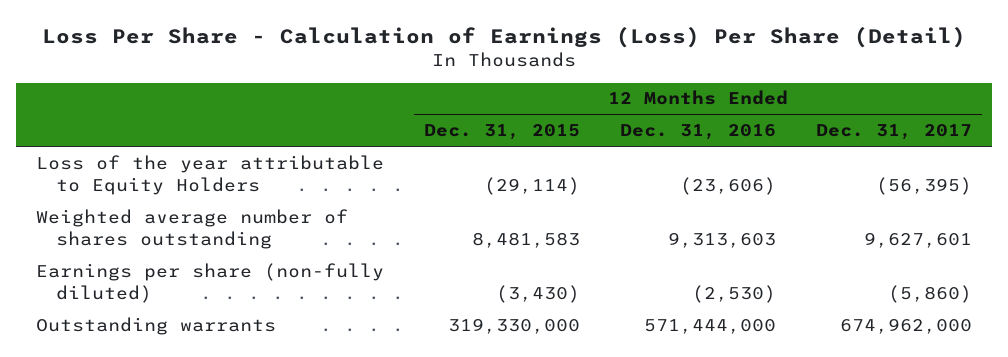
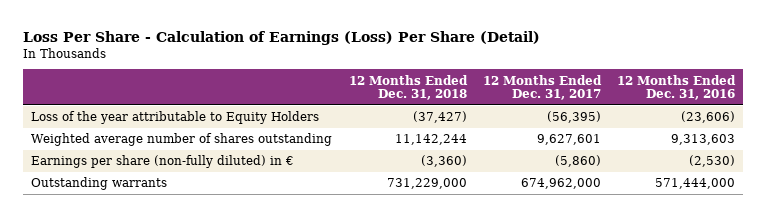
[424,124,581,141] Dec. 31, 2015 -> none
none -> [348,74,468,101] 12 Months Ended Dec. 31, 2018
[36,262,385,303] Earnings per share (non-fully diluted) -> [31,155,295,169] Earnings per share (non-fully diluted) in €

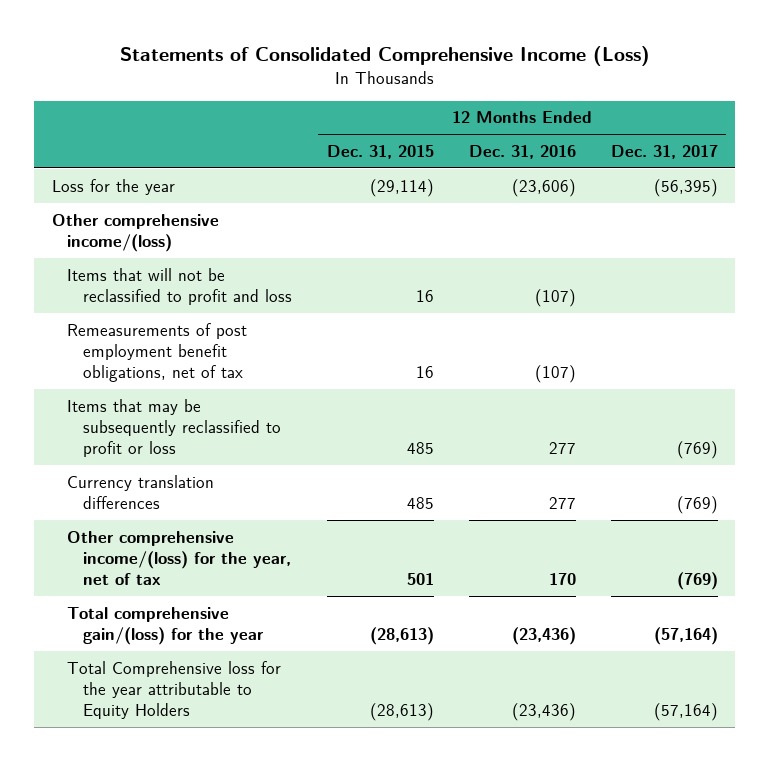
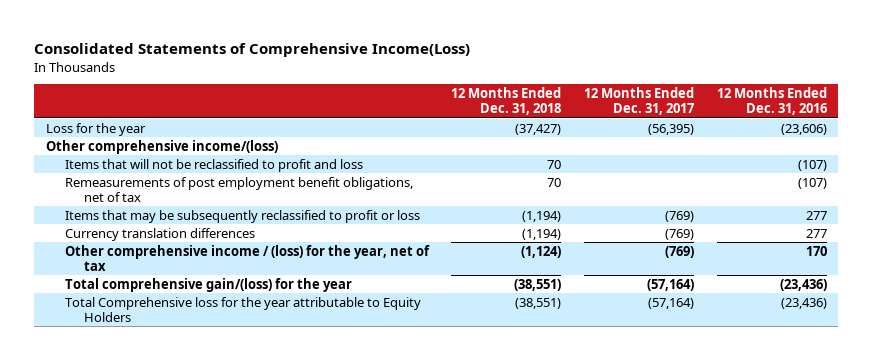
[119,45,650,66] Statements of Consolidated Comprehensive Income (Loss) -> [34,43,471,58] Consolidated Statements of Comprehensive Income(Loss)
[326,145,434,160] Dec. 31, 2015 -> none
none -> [451,87,562,116] 12 Months Ended Dec. 31, 2018
[67,530,292,586] Other comprehensive income/(loss) for the year, net of tax -> [64,244,430,271] Other comprehensive income / (loss) for the year, net of tax

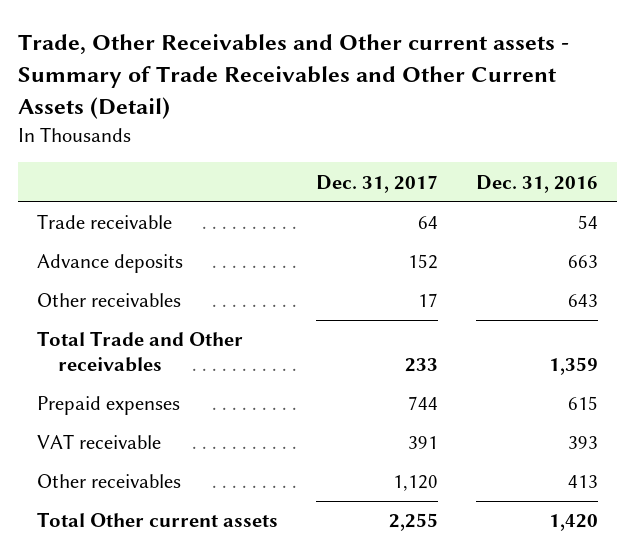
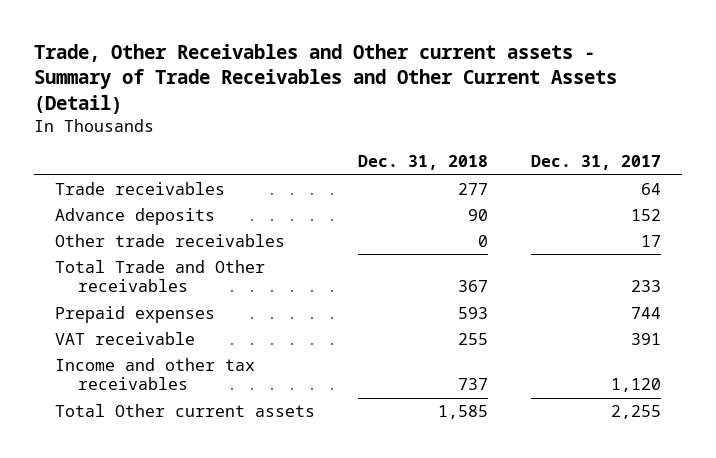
[475,174,598,193] Dec. 31, 2016 -> none
none -> [357,155,488,171] Dec. 31, 2018
[36,214,172,230] Trade receivable -> [55,182,226,196] Trade receivables
[36,293,181,308] Other receivables -> [55,234,286,248] Other trade receivables
[36,474,181,489] Other receivables -> [55,358,256,391] Income and other tax receivables

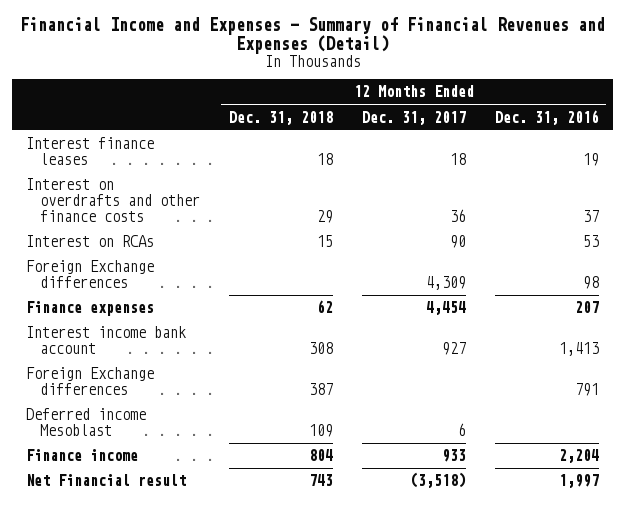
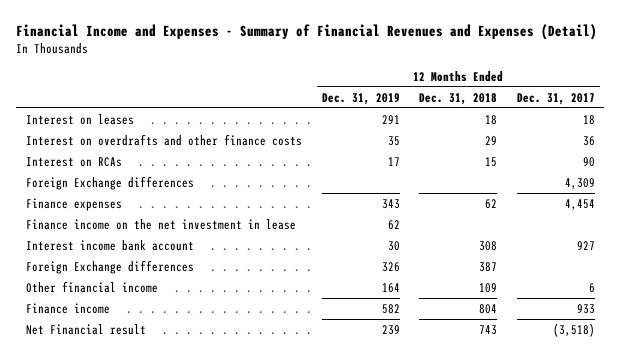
[494,109,599,125] Dec. 31, 2016 -> none
none -> [321,92,400,105] Dec. 31, 2019
[26,137,155,166] Interest finance leases -> [26,113,135,125] Interest on leases
none -> [26,218,297,230] Finance income on the net investment in lease
[26,408,147,437] Deferred income Mesoblast -> [26,280,159,293] Other financial income

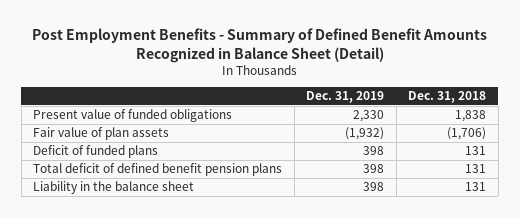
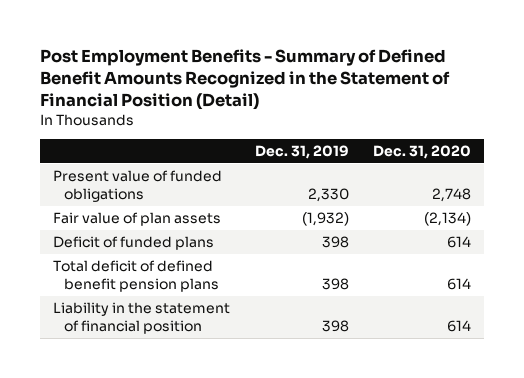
[31,28,487,63] Post Employment Benefits - Summary of Defined Benefit Amounts Recognized in Balance Sheet (Detail) -> [40,49,451,111] Post Employment Benefits - Summary of Defined Benefit Amounts Recognized in the Statement of Financial Position (Detail)
[408,91,487,104] Dec. 31, 2018 -> none
none -> [373,145,472,160] Dec. 31, 2020
[33,181,195,195] Liability in the balance sheet -> [52,302,230,335] Liability in the statement of financial position

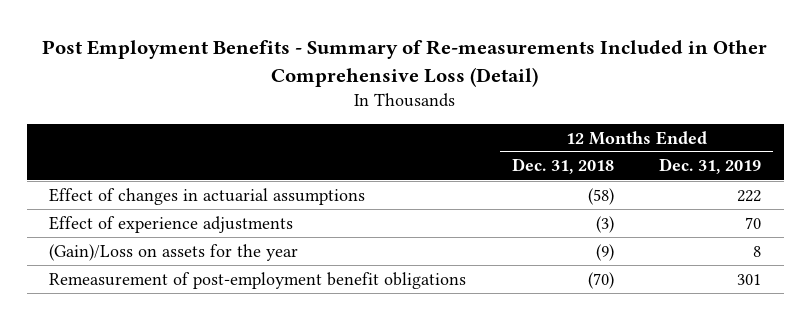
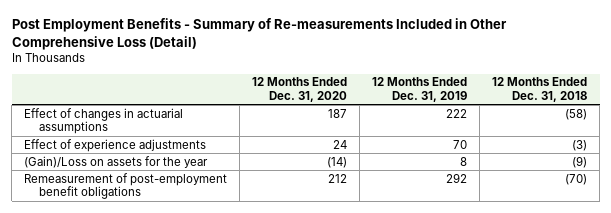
none -> [252,77,348,102] 12 Months Ended Dec. 31, 2020
[737,273,762,285] 301 -> [446,172,468,183] 292

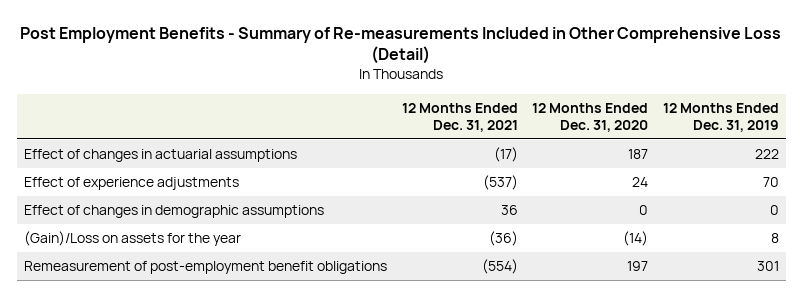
[492,77,588,102] 12 Months Ended Dec. 31, 2018 -> none
none -> [401,102,518,132] 12 Months Ended Dec. 31, 2021
none -> [24,205,325,219] Effect of changes in demographic assumptions
[328,173,348,183] 212 -> [627,261,649,272] 197
[446,172,468,183] 292 -> [756,261,779,272] 301

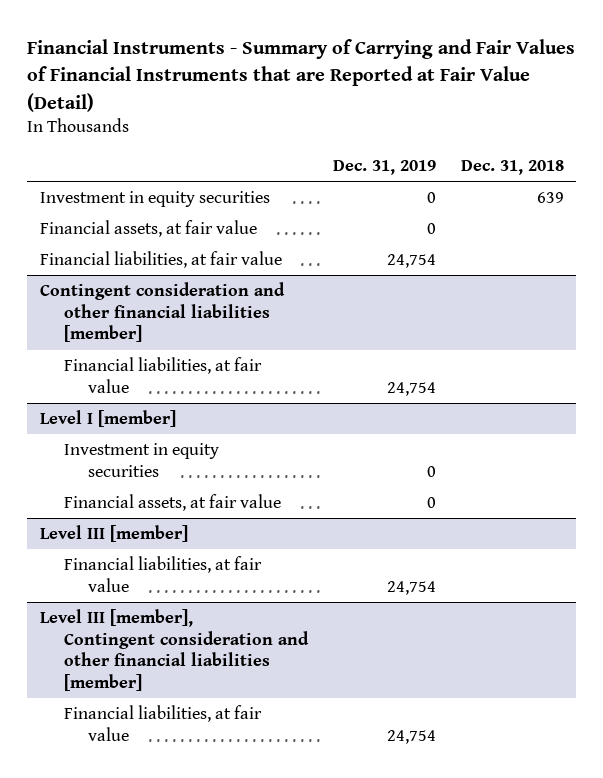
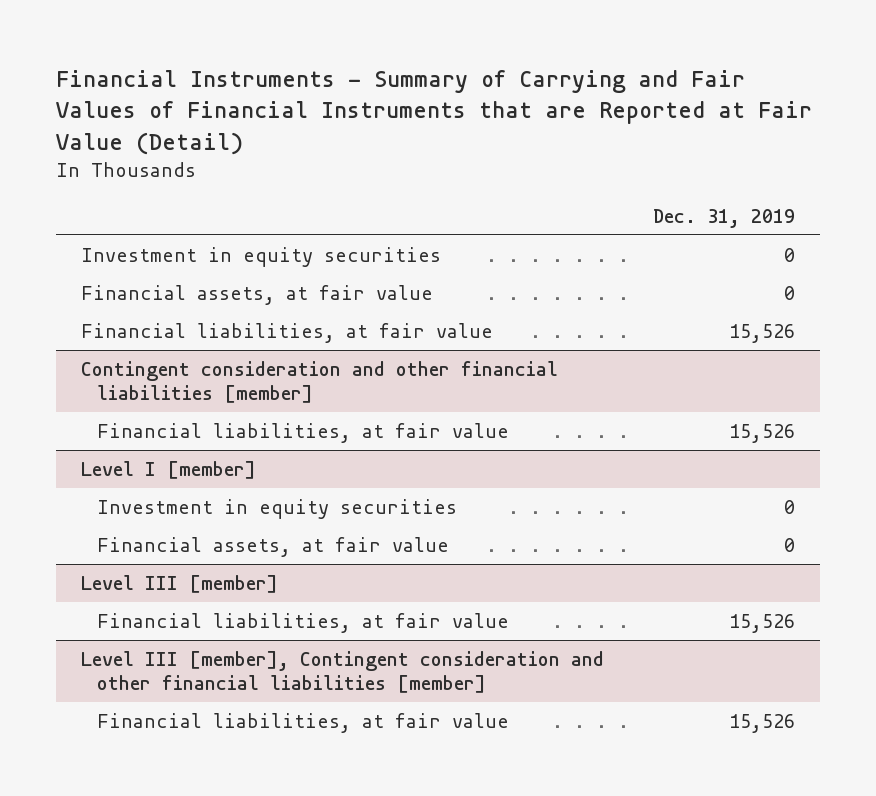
[460,159,564,175] Dec. 31, 2018 -> none
[386,254,436,269] 24,754 -> [729,323,796,343] 15,526
[386,381,436,396] 24,754 -> [729,423,796,443] 15,526
[386,580,436,595] 24,754 -> [729,613,796,633] 15,526
[386,729,436,744] 24,754 -> [729,713,796,733] 15,526

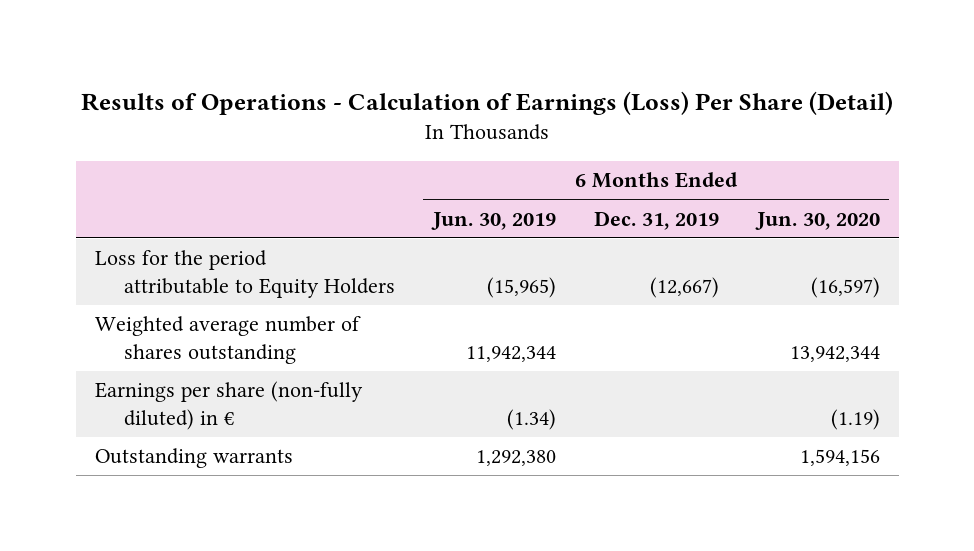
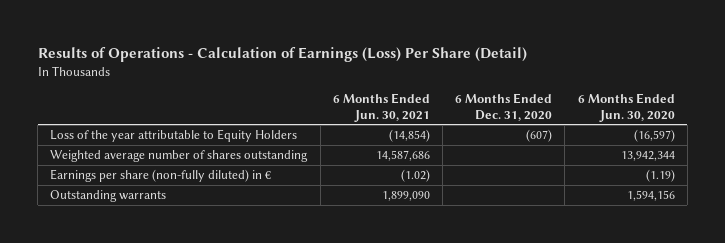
[430,211,556,230] Jun. 30, 2019 -> none
[593,210,719,230] Dec. 31, 2019 -> none
none -> [332,93,430,122] 6 Months Ended Jun. 30, 2021
none -> [455,93,553,121] 6 Months Ended Dec. 31, 2020
[94,250,395,299] Loss for the period attributable to Equity Holders -> [50,129,298,143] Loss of the year attributable to Equity Holders

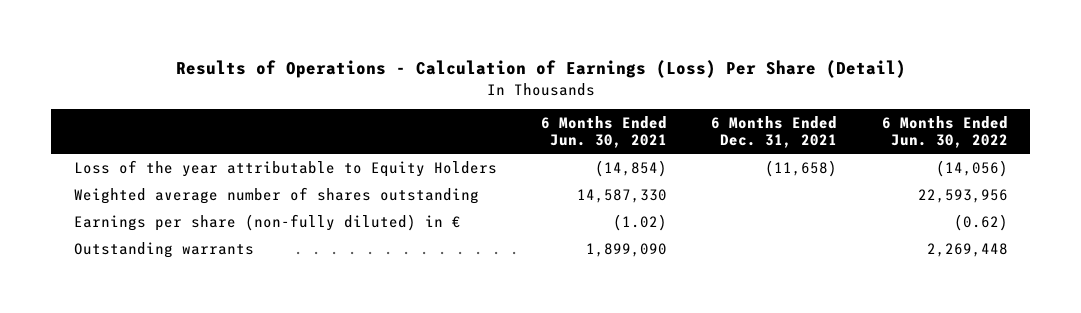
[455,93,553,121] 6 Months Ended Dec. 31, 2020 -> none
[577,93,675,122] 6 Months Ended Jun. 30, 2020 -> none
none -> [711,115,838,149] 6 Months Ended Dec. 31, 2021
none -> [881,115,1008,149] 6 Months Ended Jun. 30, 2022
[375,150,430,162] 14,587,686 -> [577,188,668,203] 14,587,330

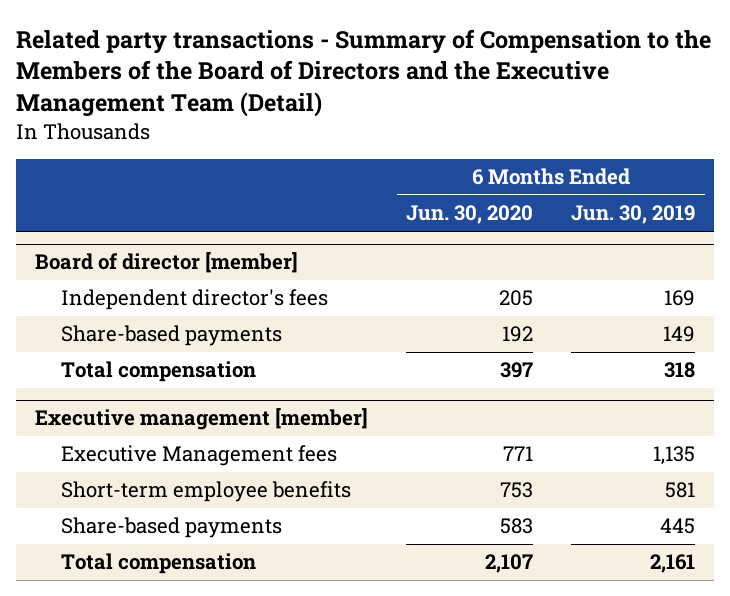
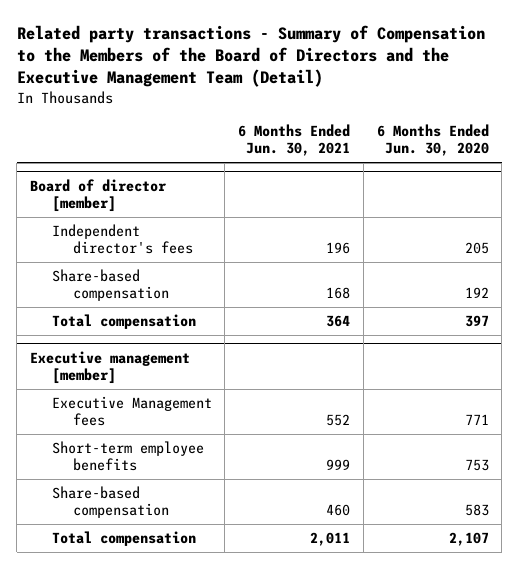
[571,205,696,225] Jun. 30, 2019 -> none
none -> [238,123,351,157] 6 Months Ended Jun. 30, 2021
[61,325,283,347] Share-based payments -> [51,269,170,302] Share-based compensation
[61,517,283,539] Share-based payments -> [51,486,170,519] Share-based compensation

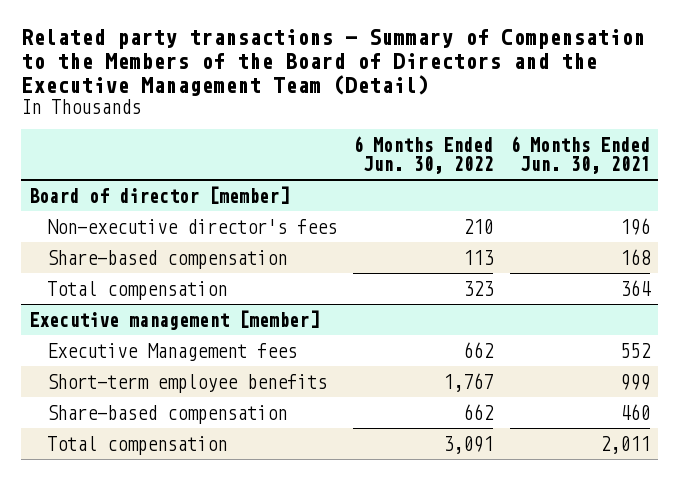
[376,123,489,157] 6 Months Ended Jun. 30, 2020 -> none
none -> [353,135,494,174] 6 Months Ended Jun. 30, 2022
[51,224,194,255] Independent director's fees -> [46,218,337,234] Non-executive director's fees

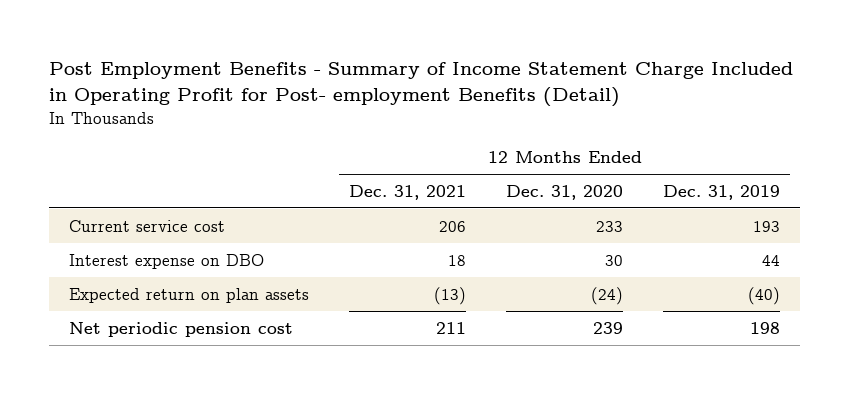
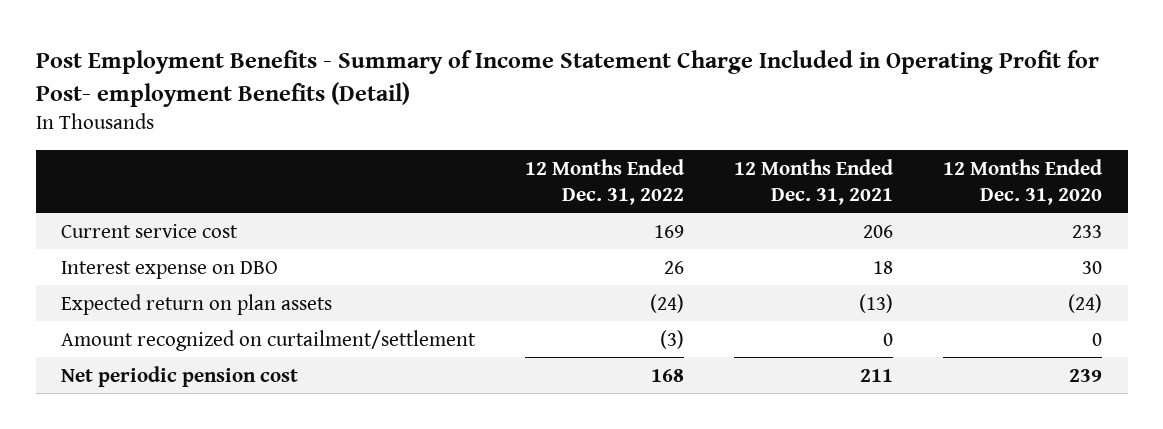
[663,184,781,200] Dec. 31, 2019 -> none
none -> [525,158,685,205] 12 Months Ended Dec. 31, 2022
none -> [60,329,476,351] Amount recognized on curtailment/settlement

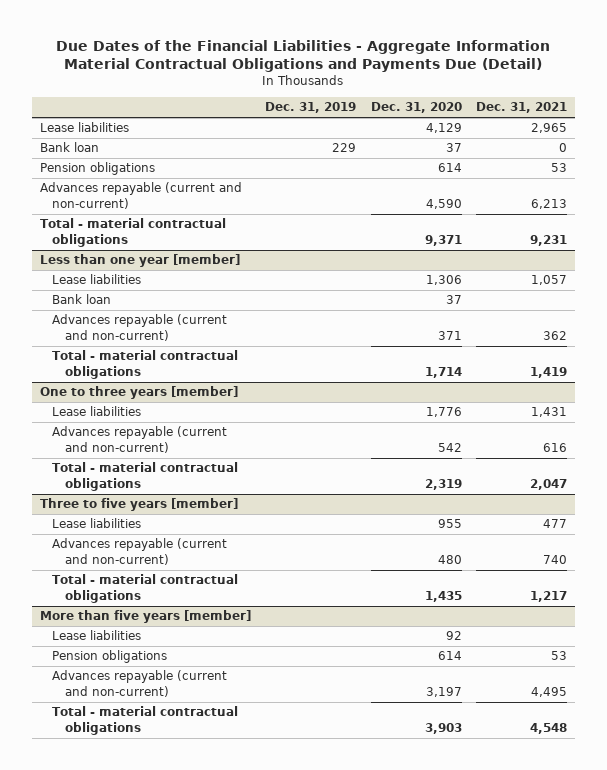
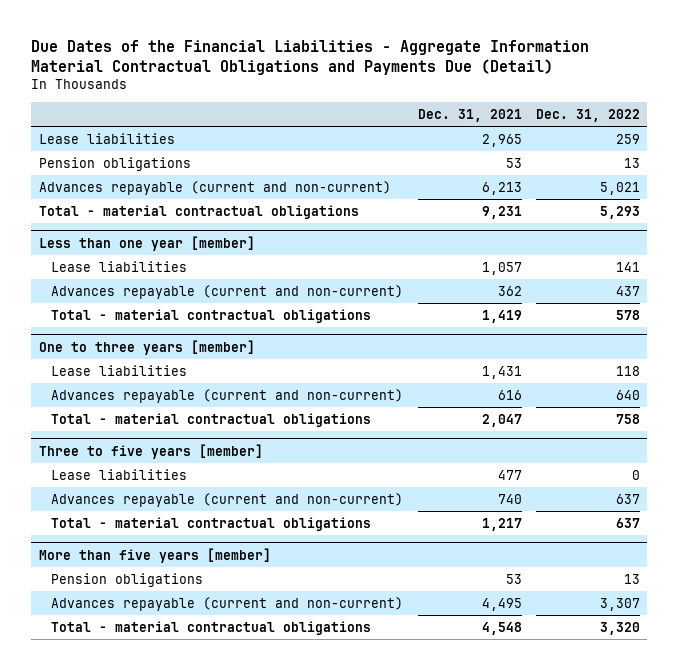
[265,102,357,114] Dec. 31, 2019 -> none
[370,102,462,114] Dec. 31, 2020 -> none
none -> [536,108,641,122] Dec. 31, 2022
[39,142,99,153] Bank loan -> none
[52,294,112,305] Bank loan -> none
[52,630,142,641] Lease liabilities -> none

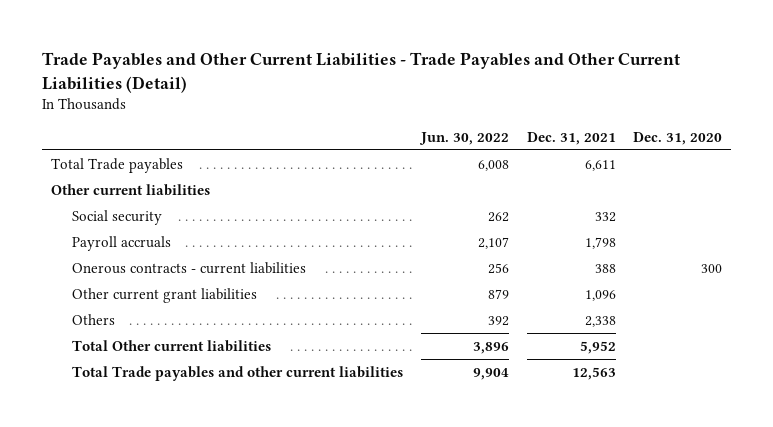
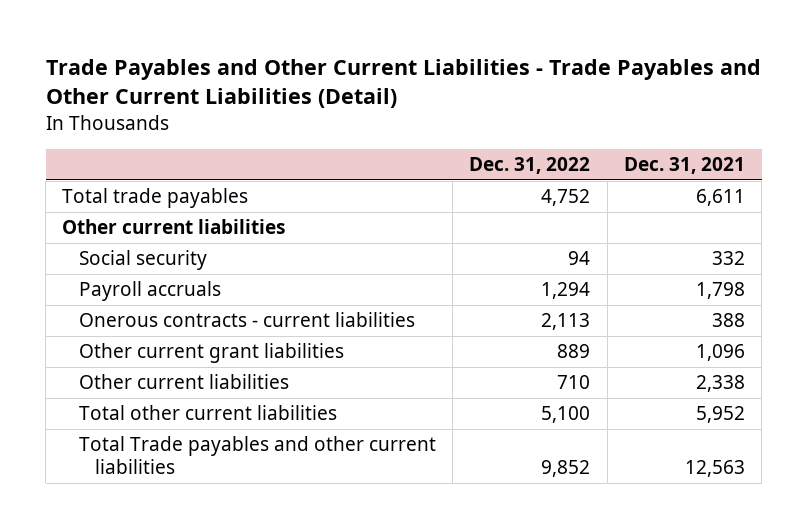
[419,131,510,145] Jun. 30, 2022 -> none
[633,131,723,145] Dec. 31, 2020 -> none
none -> [469,156,591,174] Dec. 31, 2022
[50,157,183,173] Total Trade payables -> [62,188,249,209] Total trade payables
[72,313,116,325] Others -> [78,374,289,390] Other current liabilities
[72,339,272,352] Total Other current liabilities -> [78,405,337,421] Total other current liabilities

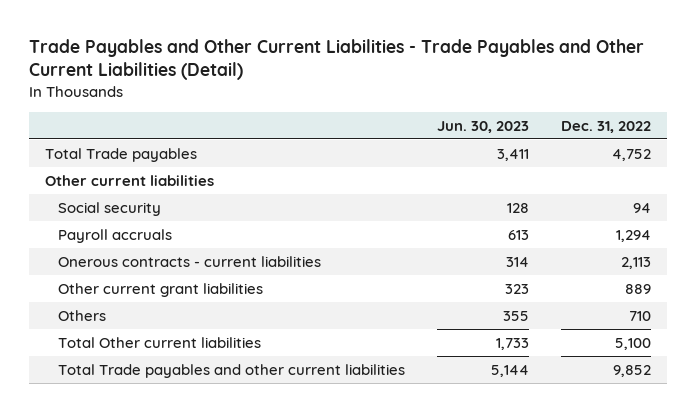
[624,156,746,174] Dec. 31, 2021 -> none
none -> [436,120,529,133] Jun. 30, 2023
[62,188,249,209] Total trade payables -> [45,148,198,163] Total Trade payables
[78,374,289,390] Other current liabilities -> [57,310,106,322] Others
[78,405,337,421] Total other current liabilities -> [57,337,261,349] Total Other current liabilities

